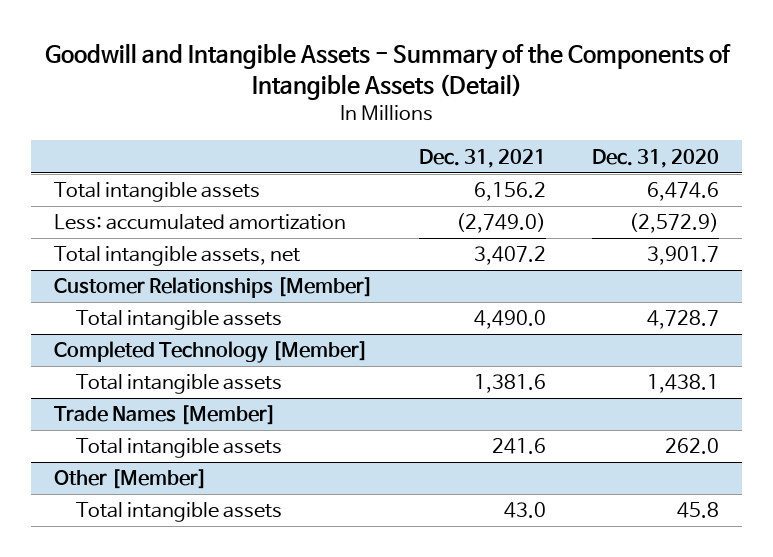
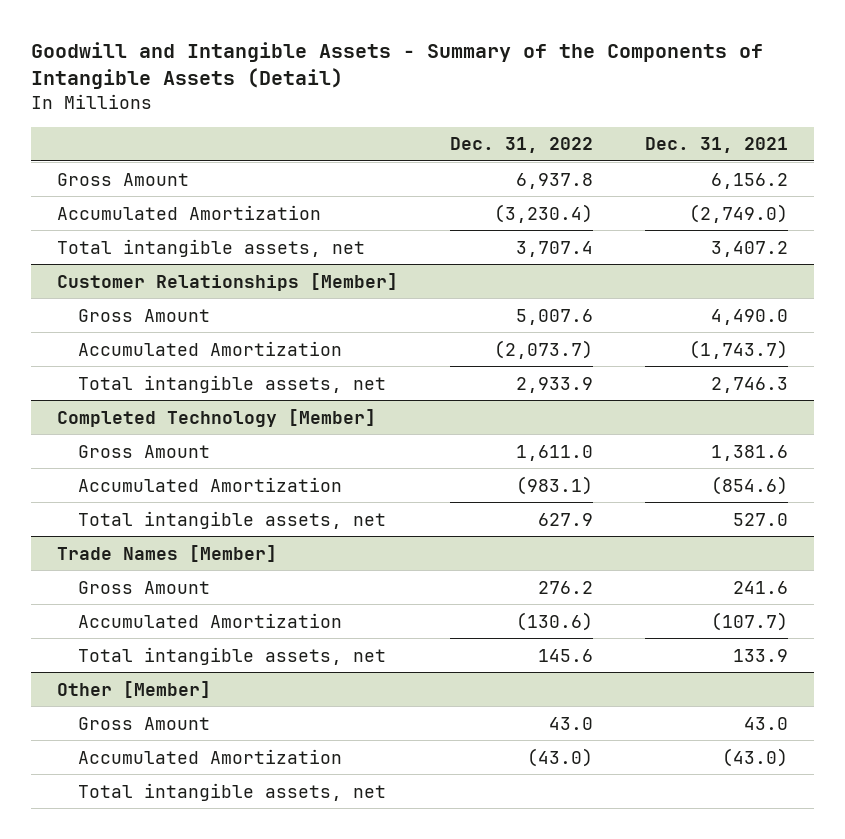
[592,148,720,168] Dec. 31, 2020 -> none
none -> [450,137,594,154] Dec. 31, 2022
[53,182,260,203] Total intangible assets -> [57,172,190,186] Gross Amount
[53,214,346,231] Less: accumulated amortization -> [57,204,322,220] Accumulated Amortization
[75,310,282,331] Total intangible assets -> [77,308,210,322] Gross Amount
none -> [77,340,342,356] Accumulated Amortization
none -> [77,374,386,393] Total intangible assets, net
[75,374,282,395] Total intangible assets -> [77,444,210,458] Gross Amount
none -> [77,476,342,492] Accumulated Amortization
none -> [77,510,386,529] Total intangible assets, net
[75,438,282,459] Total intangible assets -> [77,580,210,594] Gross Amount
none -> [77,612,342,628] Accumulated Amortization
none -> [77,646,386,665] Total intangible assets, net
[75,502,282,523] Total intangible assets -> [77,716,210,730] Gross Amount
none -> [77,748,342,764] Accumulated Amortization
none -> [77,782,386,801] Total intangible assets, net

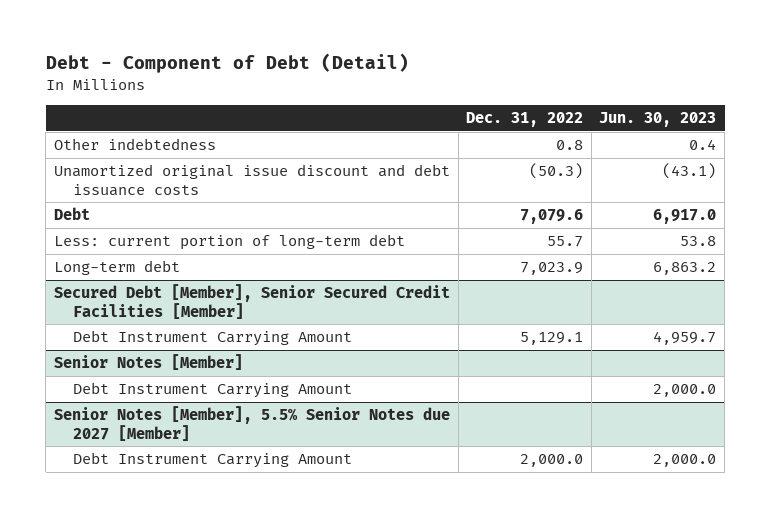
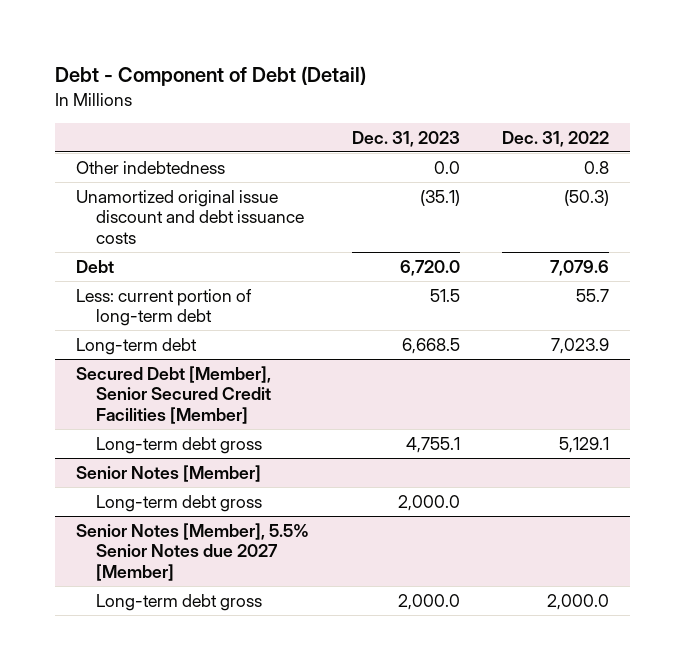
[599,112,717,128] Jun. 30, 2023 -> none
none -> [351,130,460,147] Dec. 31, 2023
[73,330,353,347] Debt Instrument Carrying Amount -> [96,436,263,454] Long-term debt gross
[73,382,353,399] Debt Instrument Carrying Amount -> [96,494,263,512] Long-term debt gross
[73,452,353,469] Debt Instrument Carrying Amount -> [96,593,263,611] Long-term debt gross

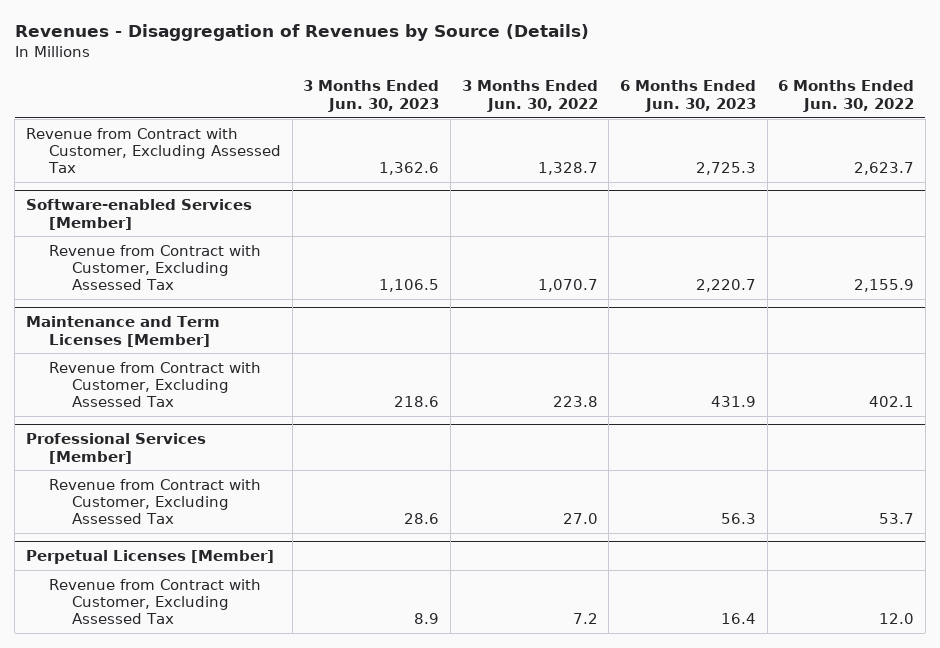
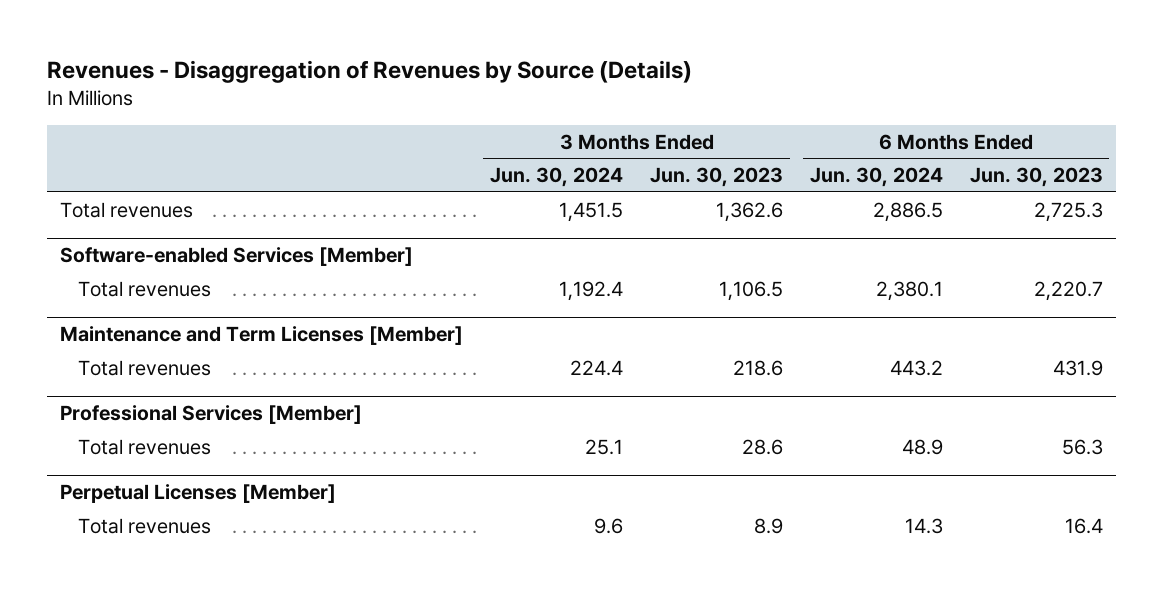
[461,80,598,112] 3 Months Ended Jun. 30, 2022 -> none
[778,80,915,112] 6 Months Ended Jun. 30, 2022 -> none
none -> [490,167,624,188] Jun. 30, 2024
none -> [809,167,943,188] Jun. 30, 2024
[25,127,282,174] Revenue from Contract with Customer, Excluding Assessed Tax -> [60,201,194,218] Total revenues
[49,244,262,291] Revenue from Contract with Customer, Excluding Assessed Tax -> [77,280,211,297] Total revenues
[49,361,262,408] Revenue from Contract with Customer, Excluding Assessed Tax -> [77,359,211,376] Total revenues
[49,478,262,525] Revenue from Contract with Customer, Excluding Assessed Tax -> [77,438,211,455] Total revenues
[49,578,262,625] Revenue from Contract with Customer, Excluding Assessed Tax -> [77,517,211,534] Total revenues

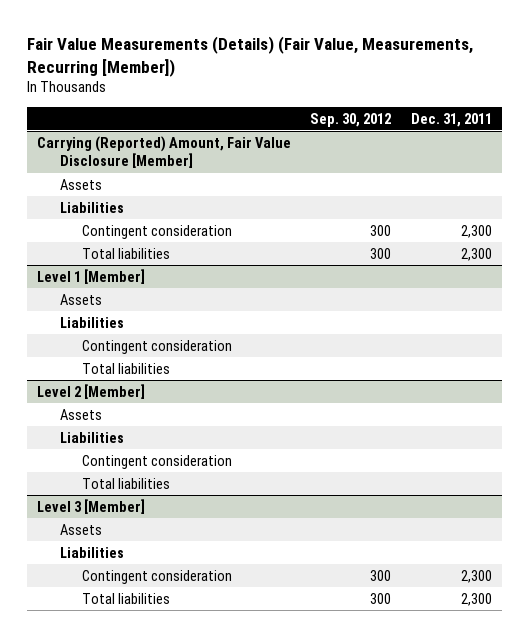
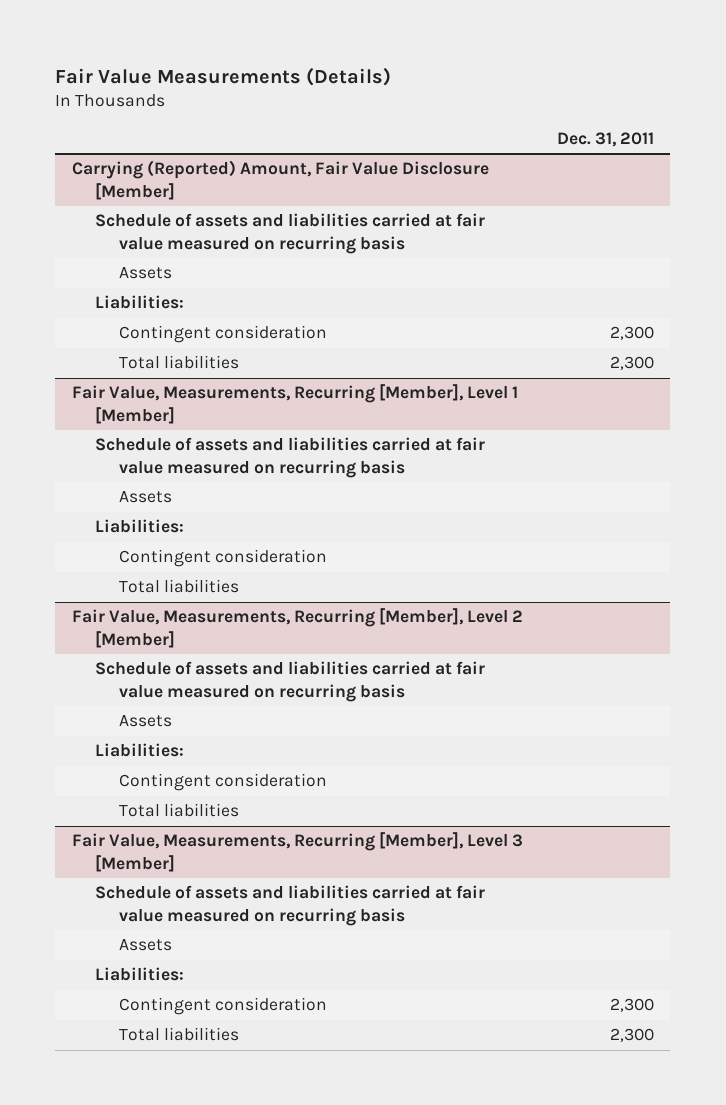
[27,35,474,77] Fair Value Measurements (Details) (Fair Value, Measurements, Recurring [Member]) -> [55,66,392,86] Fair Value Measurements (Details)
[310,112,392,127] Sep. 30, 2012 -> none
none -> [95,213,486,254] Schedule of assets and liabilities carried at fair value measured on recurring basis
[59,201,124,213] Liabilities -> [95,295,185,310] Liabilities:
[36,268,145,284] Level 1 [Member] -> none
none -> [72,384,519,424] Fair Value, Measurements, Recurring [Member], Level 1 [Member]
none -> [95,437,486,478] Schedule of assets and liabilities carried at fair value measured on recurring basis
[59,316,124,328] Liabilities -> [95,519,185,534] Liabilities:
[36,383,145,399] Level 2 [Member] -> none
none -> [72,608,524,648] Fair Value, Measurements, Recurring [Member], Level 2 [Member]
none -> [95,661,486,702] Schedule of assets and liabilities carried at fair value measured on recurring basis
[59,431,124,443] Liabilities -> [95,743,185,758] Liabilities:
[36,498,145,514] Level 3 [Member] -> none
none -> [72,832,524,872] Fair Value, Measurements, Recurring [Member], Level 3 [Member]
none -> [95,885,486,926] Schedule of assets and liabilities carried at fair value measured on recurring basis
[59,546,124,558] Liabilities -> [95,967,185,982] Liabilities:

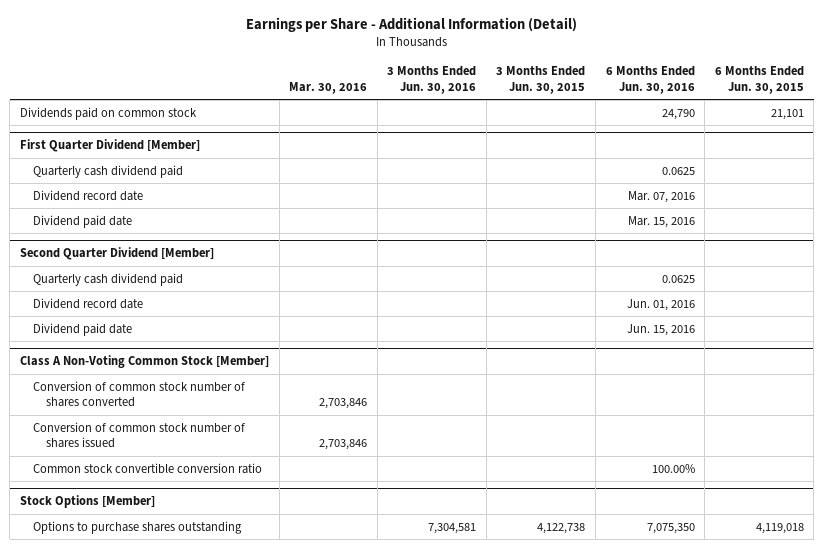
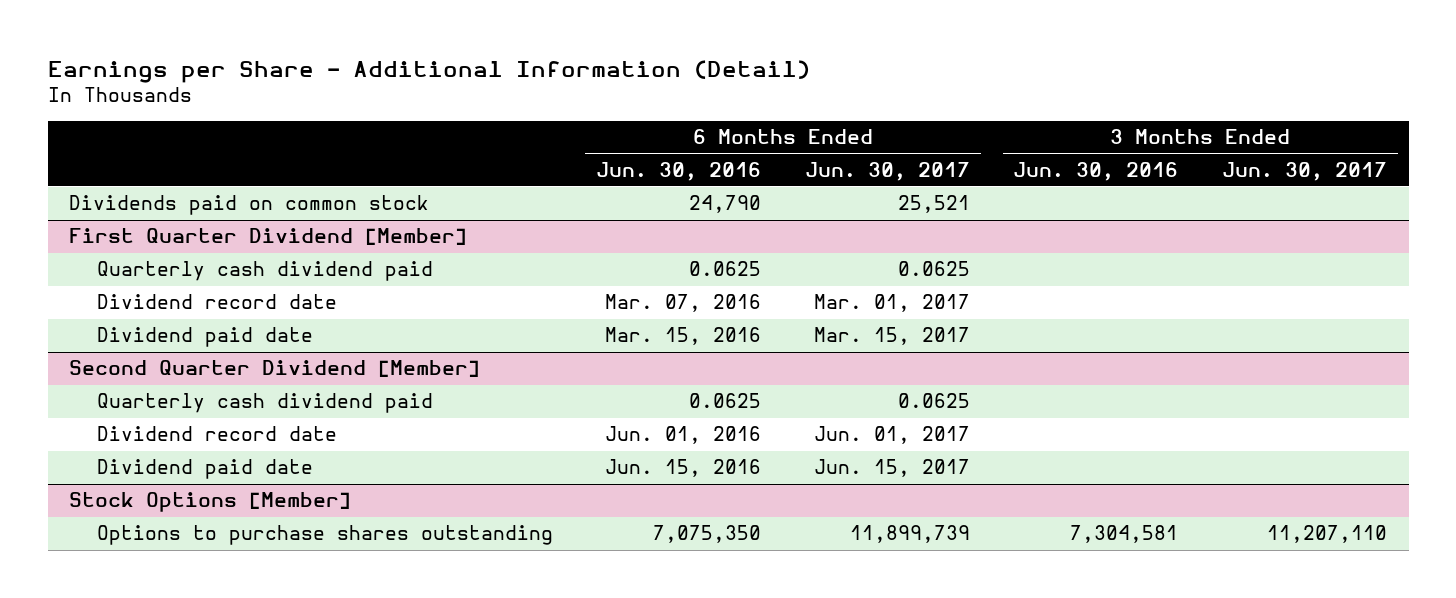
[289,81,368,94] Mar. 30, 2016 -> none
[496,66,586,94] 3 Months Ended Jun. 30, 2015 -> none
[714,66,804,94] 6 Months Ended Jun. 30, 2015 -> none
none -> [804,161,970,181] Jun. 30, 2017
none -> [1222,161,1388,181] Jun. 30, 2017
[20,355,270,369] Class A Non-Voting Common Stock [Member] -> none
[33,380,246,408] Conversion of common stock number of shares converted -> none
[33,421,246,449] Conversion of common stock number of shares issued -> none
[33,462,263,474] Common stock convertible conversion ratio -> none

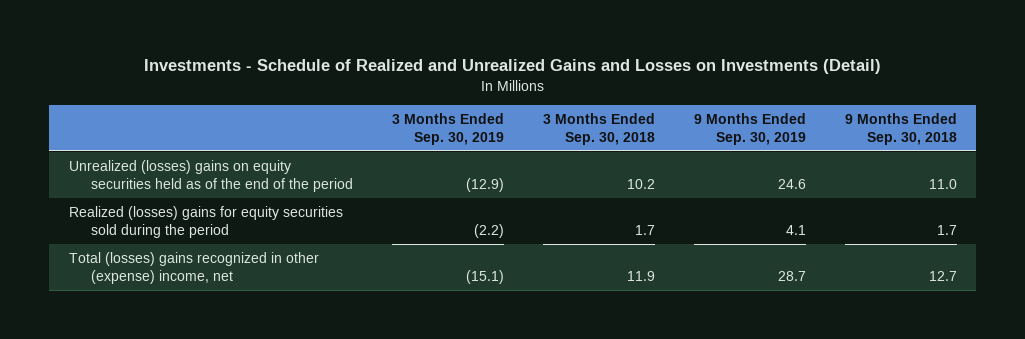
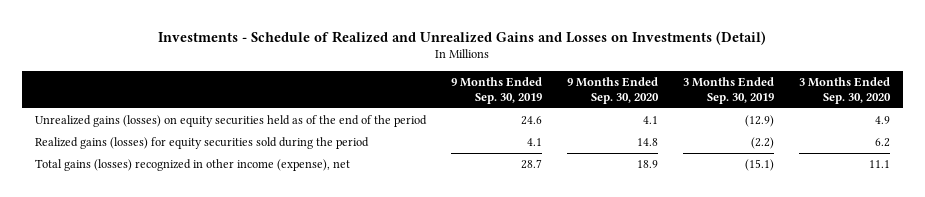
[542,112,655,145] 3 Months Ended Sep. 30, 2018 -> none
[844,112,957,145] 9 Months Ended Sep. 30, 2018 -> none
none -> [566,76,659,105] 9 Months Ended Sep. 30, 2020
none -> [799,76,892,105] 3 Months Ended Sep. 30, 2020
[68,159,354,192] Unrealized (losses) gains on equity securities held as of the end of the period -> [34,114,427,127] Unrealized gains (losses) on equity securities held as of the end of the period
[68,205,343,238] Realized (losses) gains for equity securities sold during the period -> [34,136,369,149] Realized gains (losses) for equity securities sold during the period
[68,251,319,284] Total (losses) gains recognized in other (expense) income, net -> [34,158,350,171] Total gains (losses) recognized in other income (expense), net

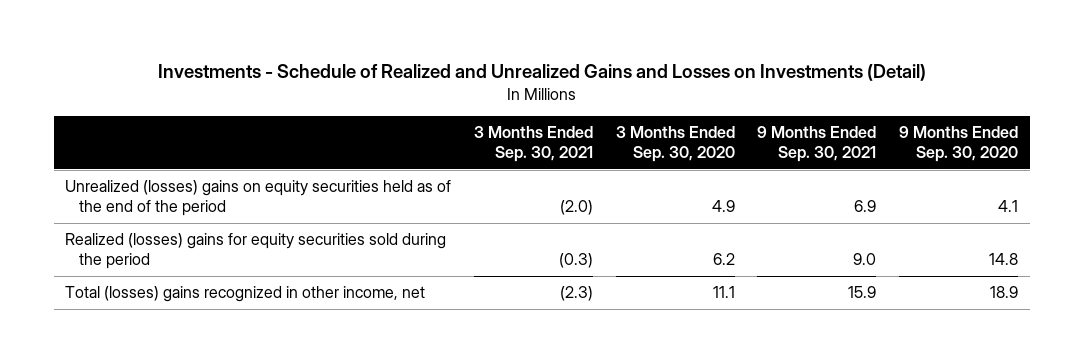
[450,76,542,105] 9 Months Ended Sep. 30, 2019 -> none
[683,76,775,105] 3 Months Ended Sep. 30, 2019 -> none
none -> [473,125,593,163] 3 Months Ended Sep. 30, 2021
none -> [757,125,877,163] 9 Months Ended Sep. 30, 2021
[34,114,427,127] Unrealized gains (losses) on equity securities held as of the end of the period -> [65,180,452,217] Unrealized (losses) gains on equity securities held as of the end of the period
[34,136,369,149] Realized gains (losses) for equity securities sold during the period -> [65,233,447,270] Realized (losses) gains for equity securities sold during the period
[34,158,350,171] Total gains (losses) recognized in other income (expense), net -> [65,286,426,303] Total (losses) gains recognized in other income, net

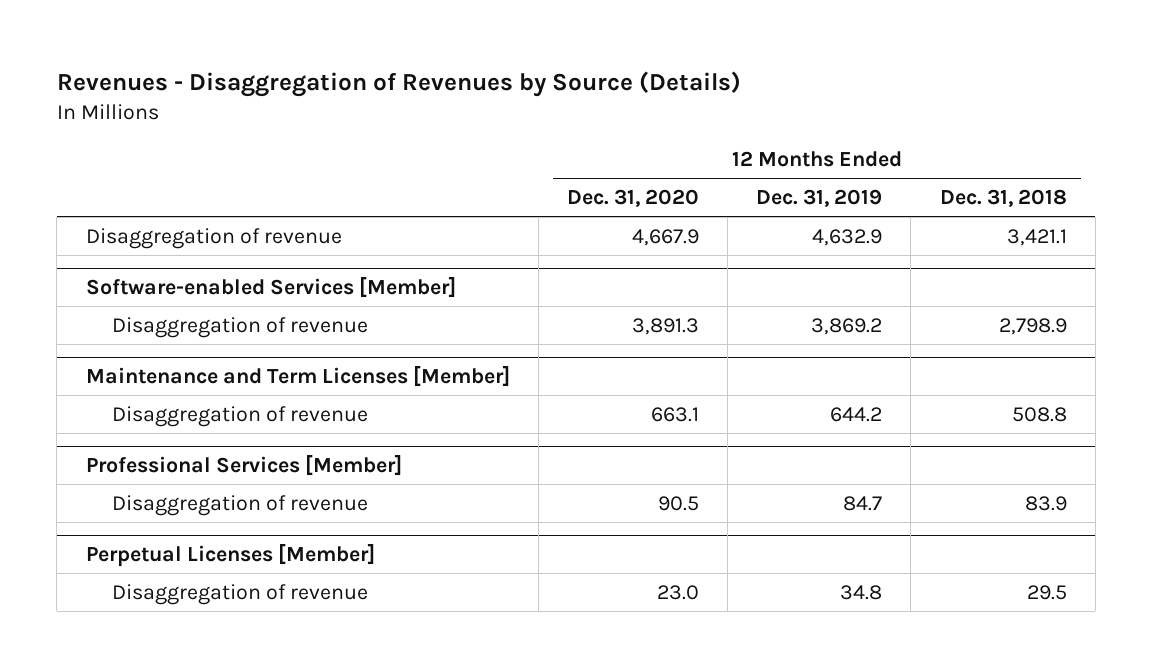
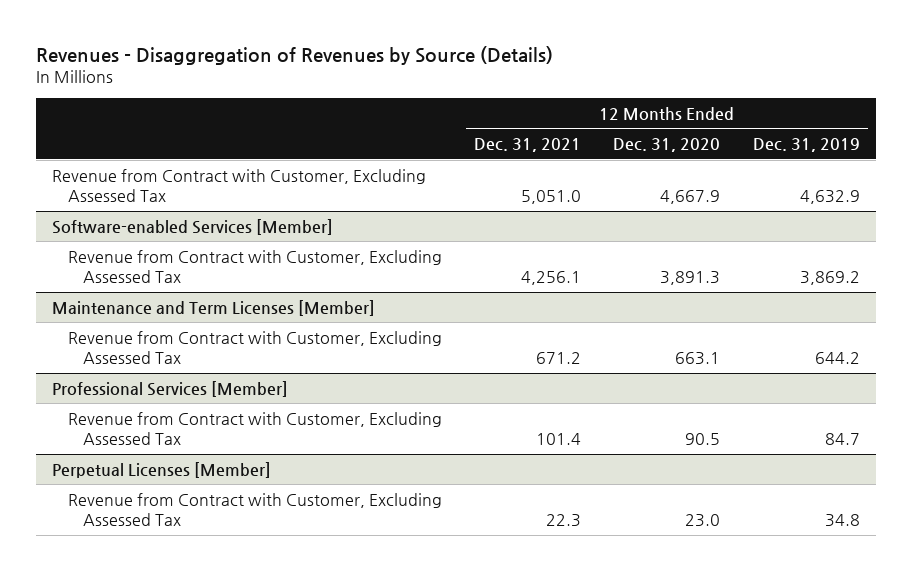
[939,189,1067,208] Dec. 31, 2018 -> none
none -> [474,138,582,153] Dec. 31, 2021
[85,227,342,249] Disaggregation of revenue -> [52,168,427,202] Revenue from Contract with Customer, Excluding Assessed Tax
[111,316,368,338] Disaggregation of revenue -> [67,249,442,283] Revenue from Contract with Customer, Excluding Assessed Tax
[111,405,368,427] Disaggregation of revenue -> [67,330,442,364] Revenue from Contract with Customer, Excluding Assessed Tax
[111,494,368,516] Disaggregation of revenue -> [67,411,442,445] Revenue from Contract with Customer, Excluding Assessed Tax
[111,583,368,605] Disaggregation of revenue -> [67,492,442,526] Revenue from Contract with Customer, Excluding Assessed Tax

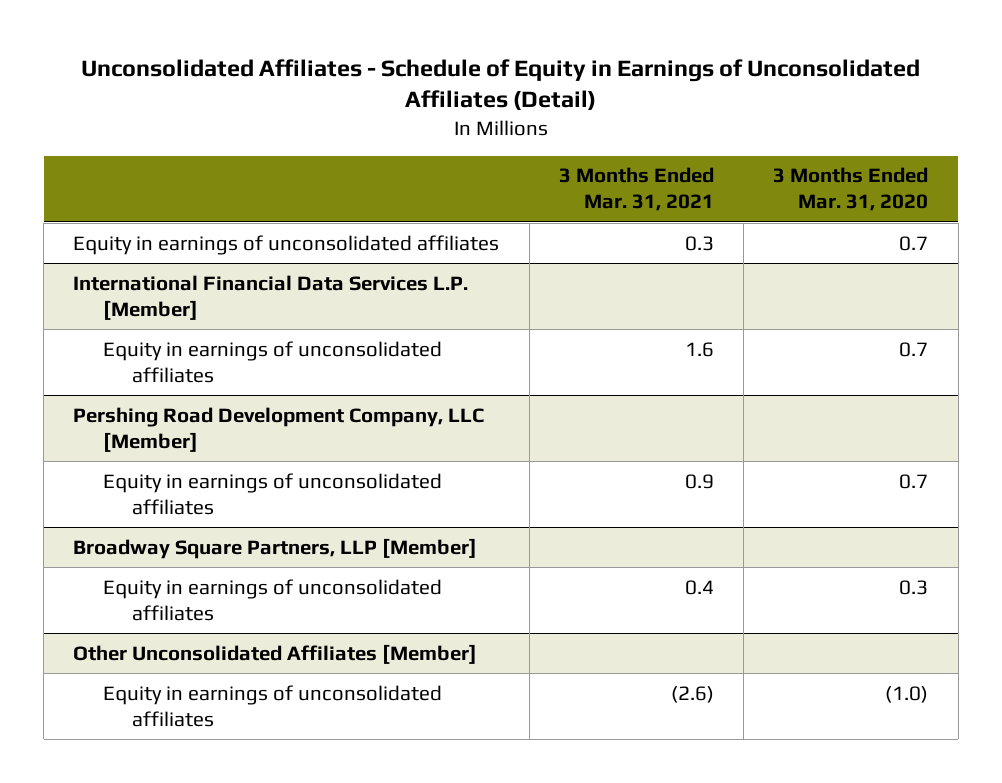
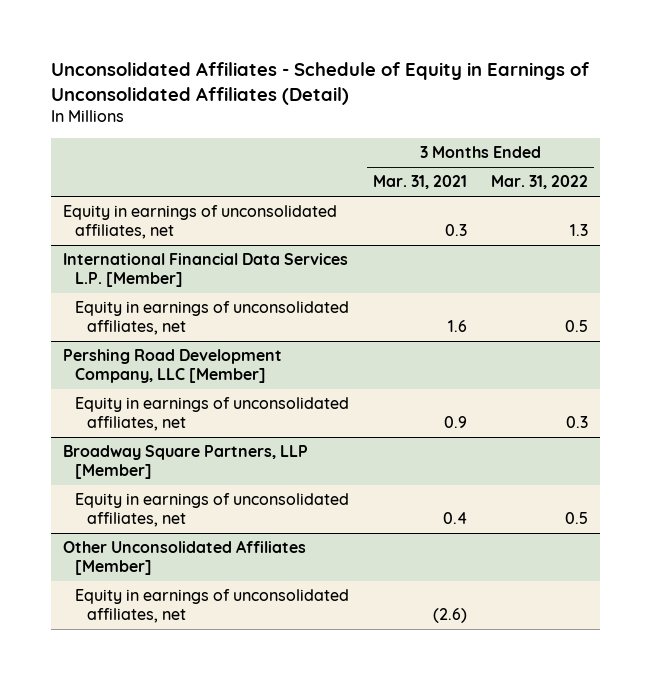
[773,167,929,212] 3 Months Ended Mar. 31, 2020 -> none
none -> [491,175,589,190] Mar. 31, 2022
[73,234,500,255] Equity in earnings of unconsolidated affiliates -> [63,205,338,240] Equity in earnings of unconsolidated affiliates, net
[102,340,442,383] Equity in earnings of unconsolidated affiliates -> [75,301,350,336] Equity in earnings of unconsolidated affiliates, net
[102,472,442,515] Equity in earnings of unconsolidated affiliates -> [75,397,350,432] Equity in earnings of unconsolidated affiliates, net
[102,578,442,621] Equity in earnings of unconsolidated affiliates -> [75,493,350,528] Equity in earnings of unconsolidated affiliates, net
[102,684,442,727] Equity in earnings of unconsolidated affiliates -> [75,589,350,624] Equity in earnings of unconsolidated affiliates, net

